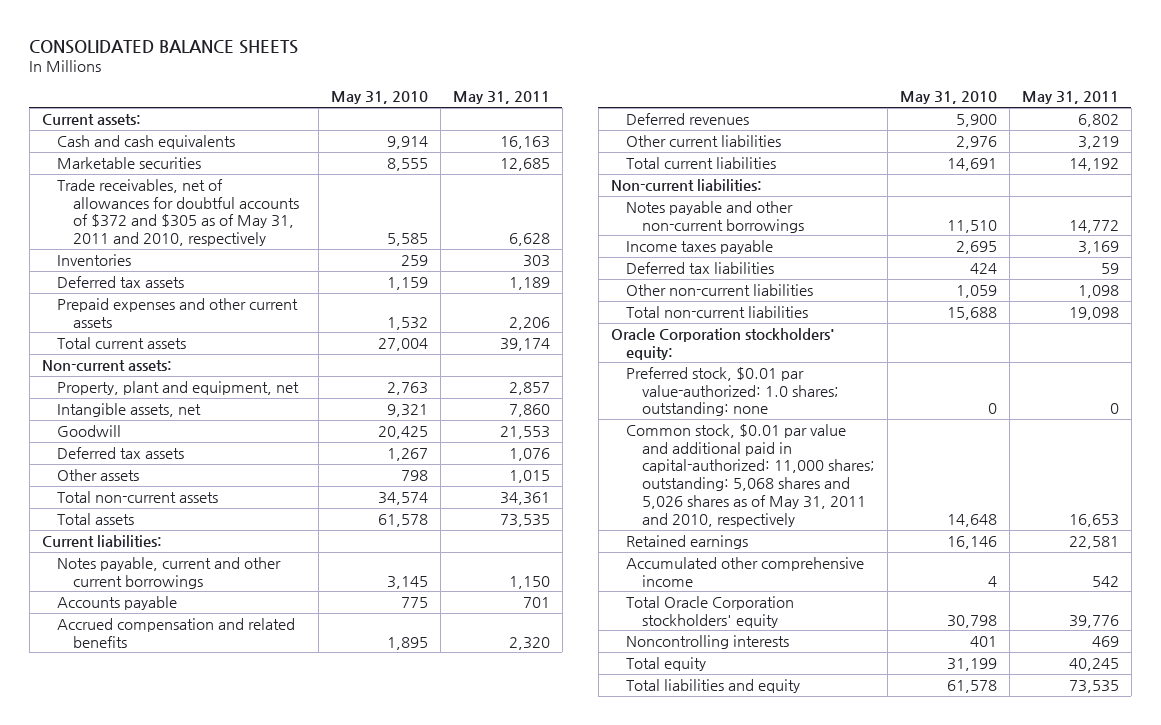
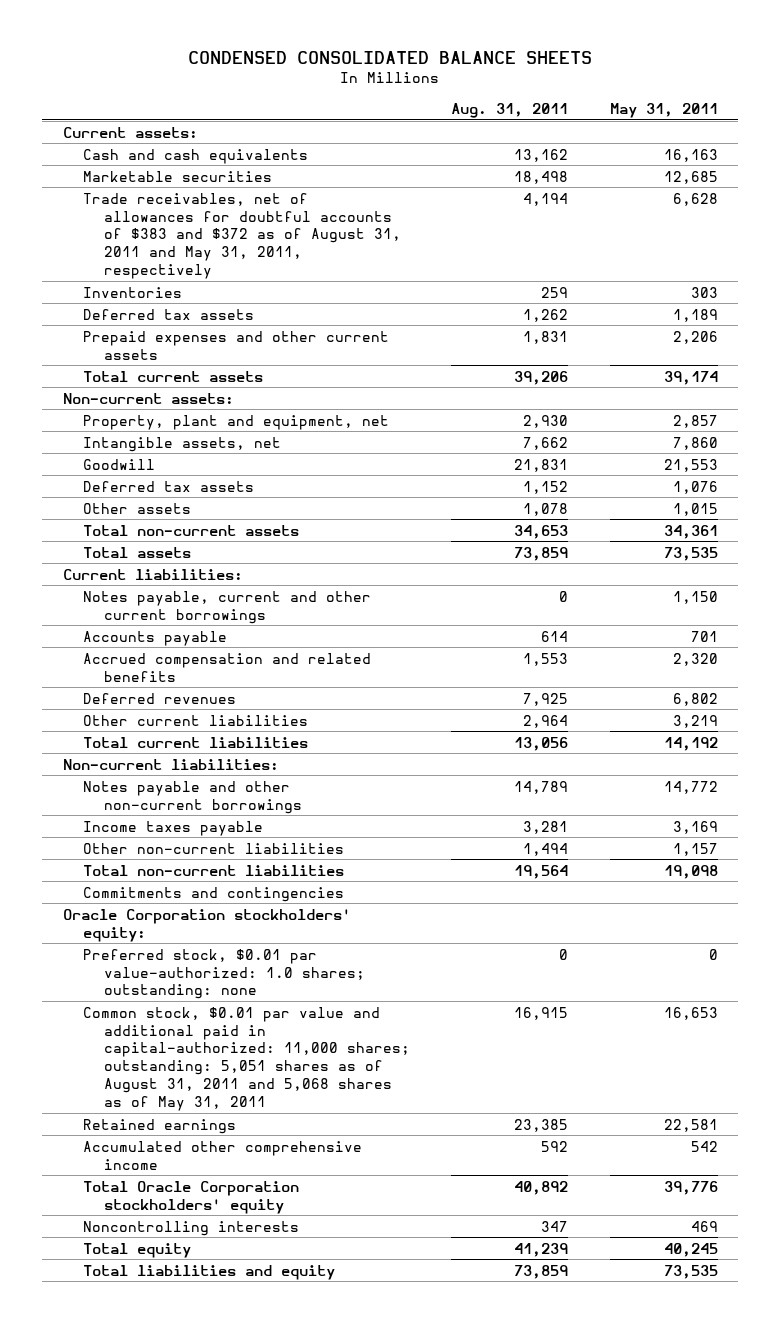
[29,39,299,54] CONSOLIDATED BALANCE SHEETS -> [188,50,593,64] CONDENSED CONSOLIDATED BALANCE SHEETS
[330,91,428,105] May 31, 2010 -> none
none -> [451,103,569,119] Aug. 31, 2011
[57,178,300,247] Trade receivables, net of allowances for doubtful accounts of $372 and $305 as of May 31, 2011 and 2010, respectively -> [83,192,401,280] Trade receivables, net of allowances for doubtful accounts of $383 and $372 as of August 31, 2011 and May 31, 2011, respectively
[626,261,775,274] Deferred tax liabilities -> none
[1077,284,1119,298] 1,098 -> [672,842,718,856] 1,157
none -> [83,886,345,902] Commitments and contingencies
[626,423,875,527] Common stock, $0.01 par value and additional paid in capital-authorized: 11,000 shares; outstanding: 5,068 shares and 5,026 shares as of May 31, 2011 and 2010, respectively -> [83,1006,410,1112] Common stock, $0.01 par value and additional paid in capital-authorized: 11,000 shares; outstanding: 5,051 shares as of August 31, 2011 and 5,068 shares as of May 31, 2011

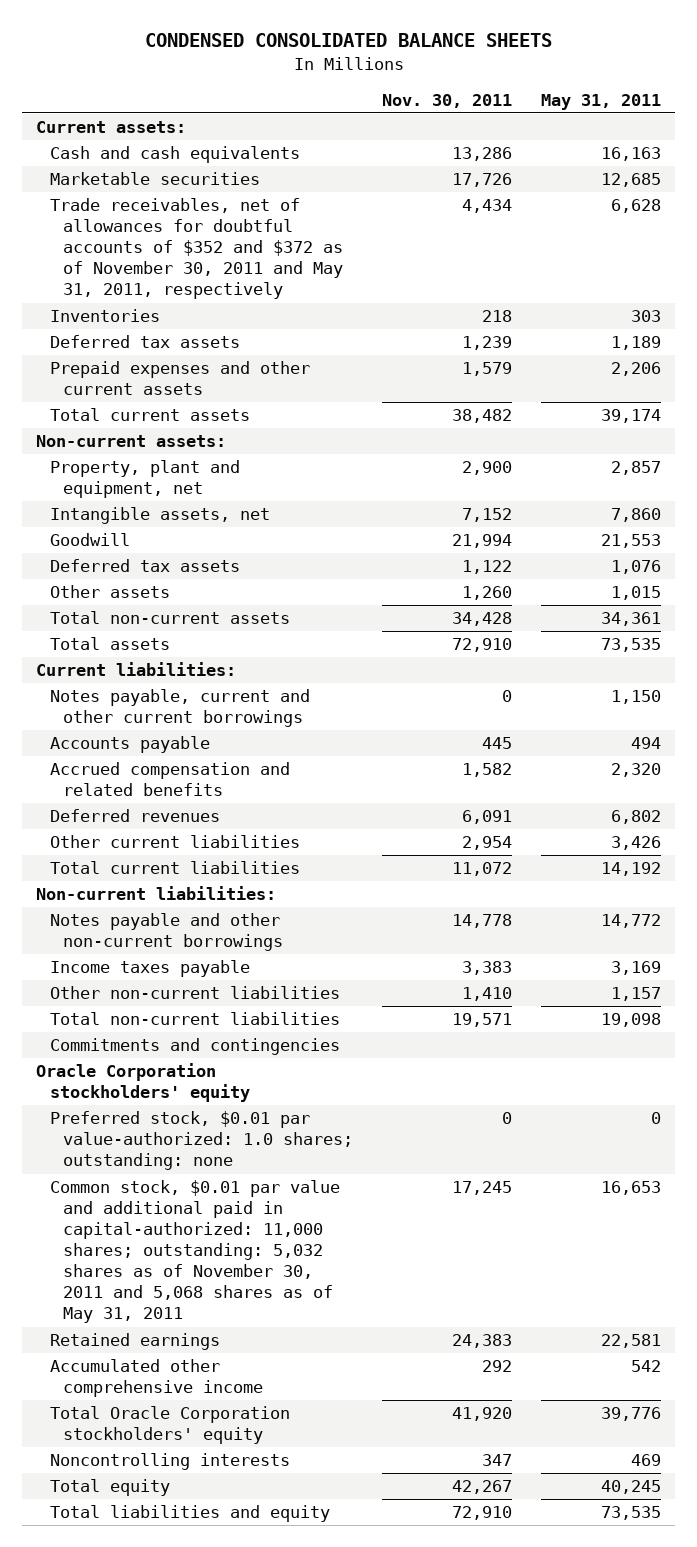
[451,103,569,119] Aug. 31, 2011 -> none
none -> [382,93,513,108] Nov. 30, 2011
[83,192,401,280] Trade receivables, net of allowances for doubtful accounts of $383 and $372 as of August 31, 2011 and May 31, 2011, respectively -> [49,198,344,300] Trade receivables, net of allowances for doubtful accounts of $352 and $372 as of November 30, 2011 and May 31, 2011, respectively
[690,630,718,642] 701 -> [630,737,661,750] 494
[672,714,718,728] 3,219 -> [610,836,661,851] 3,426
[62,908,351,942] Oracle Corporation stockholders' equity: -> [36,1063,250,1103] Oracle Corporation stockholders' equity
[83,1006,410,1112] Common stock, $0.01 par value and additional paid in capital-authorized: 11,000 shares; outstanding: 5,051 shares as of August 31, 2011 and 5,068 shares as of May 31, 2011 -> [49,1180,340,1324] Common stock, $0.01 par value and additional paid in capital-authorized: 11,000 shares; outstanding: 5,032 shares as of November 30, 2011 and 5,068 shares as of May 31, 2011

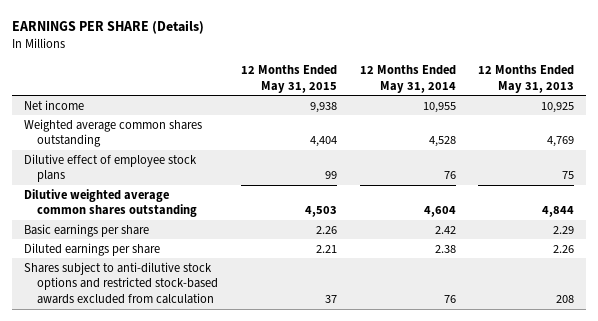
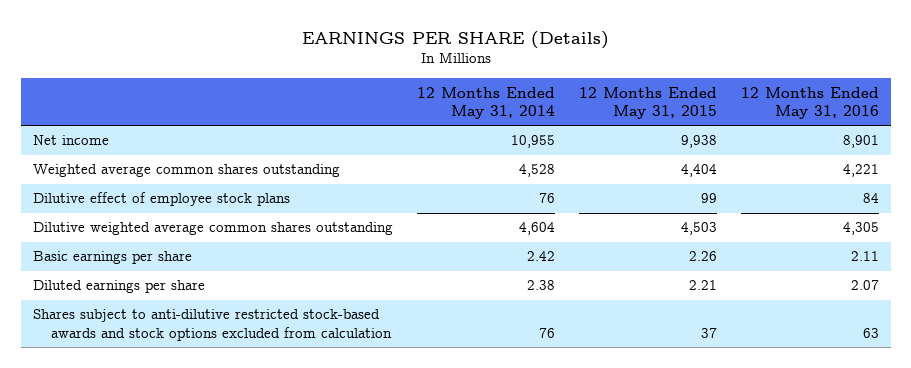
[478,65,575,93] 12 Months Ended May 31, 2013 -> none
none -> [740,86,879,120] 12 Months Ended May 31, 2016
[23,261,219,304] Shares subject to anti-dilutive stock options and restricted stock-based awards excluded from calculation -> [32,309,392,341] Shares subject to anti-dilutive restricted stock-based awards and stock options excluded from calculation

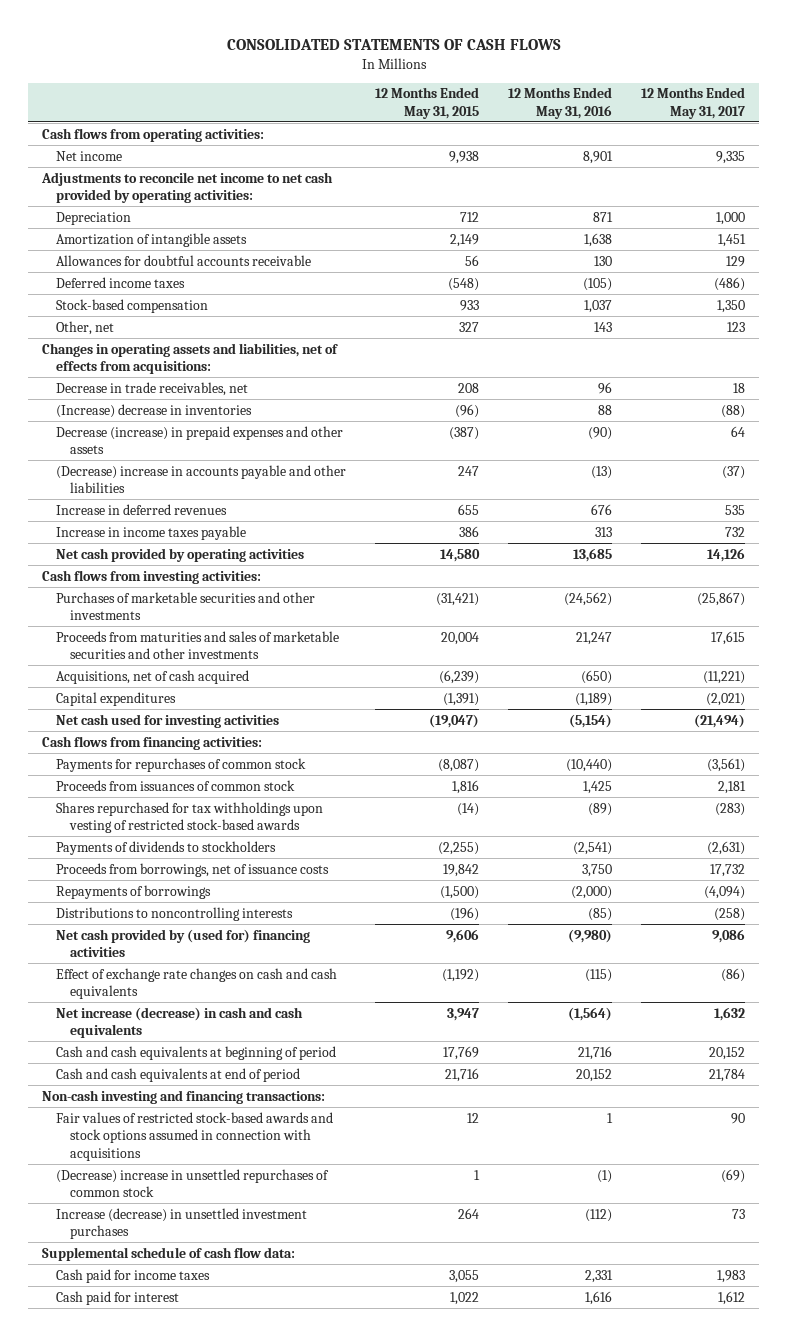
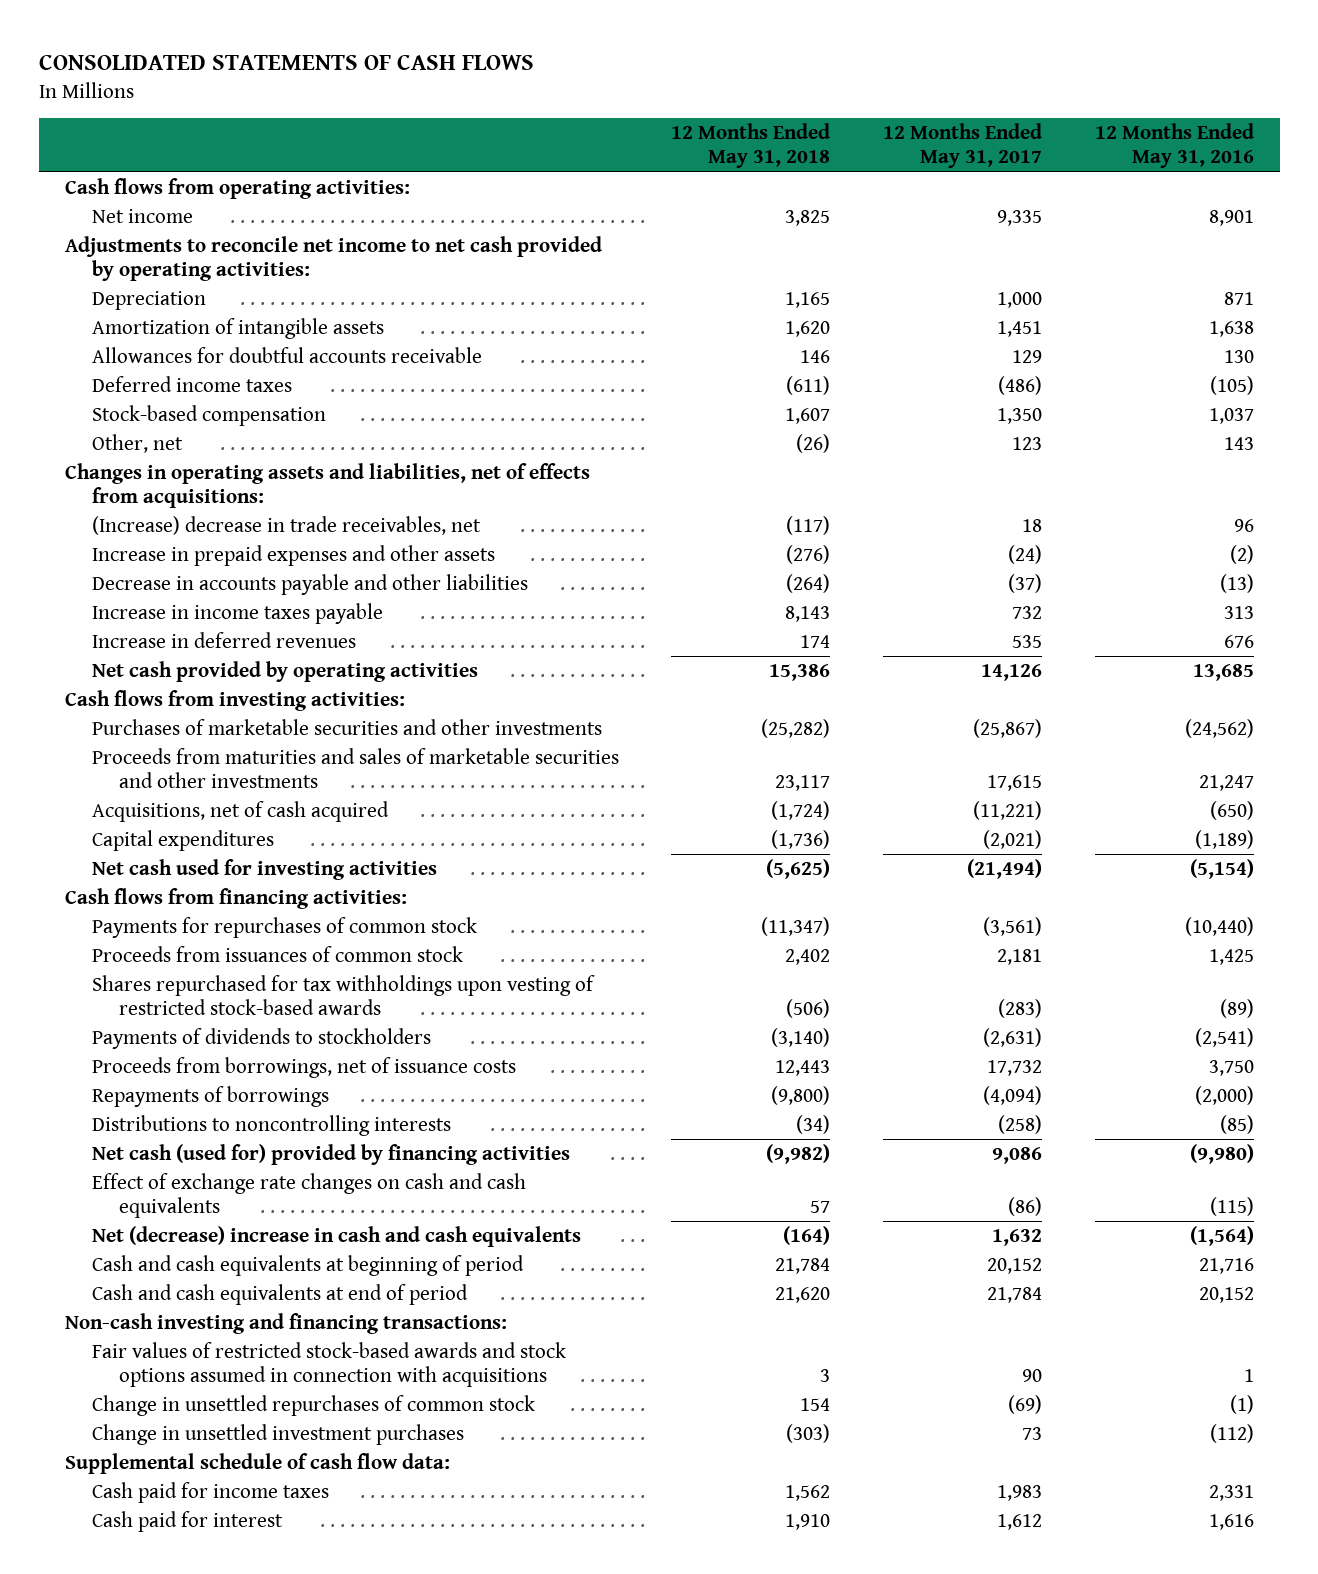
[374,87,479,119] 12 Months Ended May 31, 2015 -> none
none -> [671,123,831,169] 12 Months Ended May 31, 2018
[56,403,253,418] (Increase) decrease in inventories -> none
[56,381,249,396] Decrease in trade receivables, net -> [91,516,481,536] (Increase) decrease in trade receivables, net
[56,425,344,455] Decrease (increase) in prepaid expenses and other assets -> [91,545,495,567] Increase in prepaid expenses and other assets
[587,426,612,440] (90) -> [1229,545,1254,565] (2)
[730,425,745,437] 64 -> [1008,545,1043,565] (24)
[56,464,347,494] (Decrease) increase in accounts payable and other liabilities -> [91,574,528,596] Decrease in accounts payable and other liabilities
[56,503,228,515] Increase in deferred revenues -> [91,632,356,649] Increase in deferred revenues
[56,928,311,958] Net cash provided by (used for) financing activities -> [91,1144,570,1166] Net cash (used for) provided by financing activities
[56,1006,304,1039] Net increase (decrease) in cash and cash equivalents -> [91,1226,581,1248] Net (decrease) increase in cash and cash equivalents
[56,1168,330,1198] (Decrease) increase in unsettled repurchases of common stock -> [91,1395,535,1417] Change in unsettled repurchases of common stock
[56,1207,308,1240] Increase (decrease) in unsettled investment purchases -> [91,1424,464,1446] Change in unsettled investment purchases

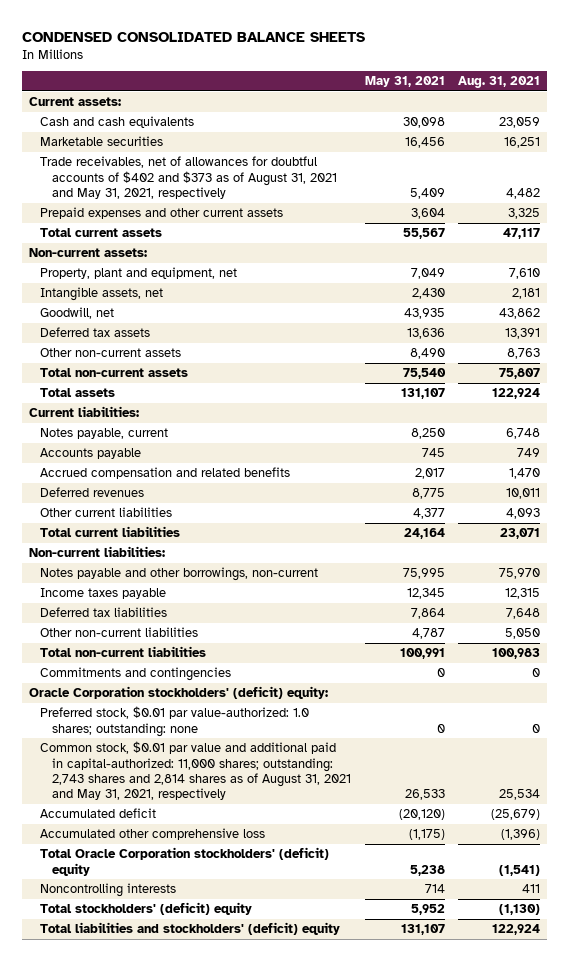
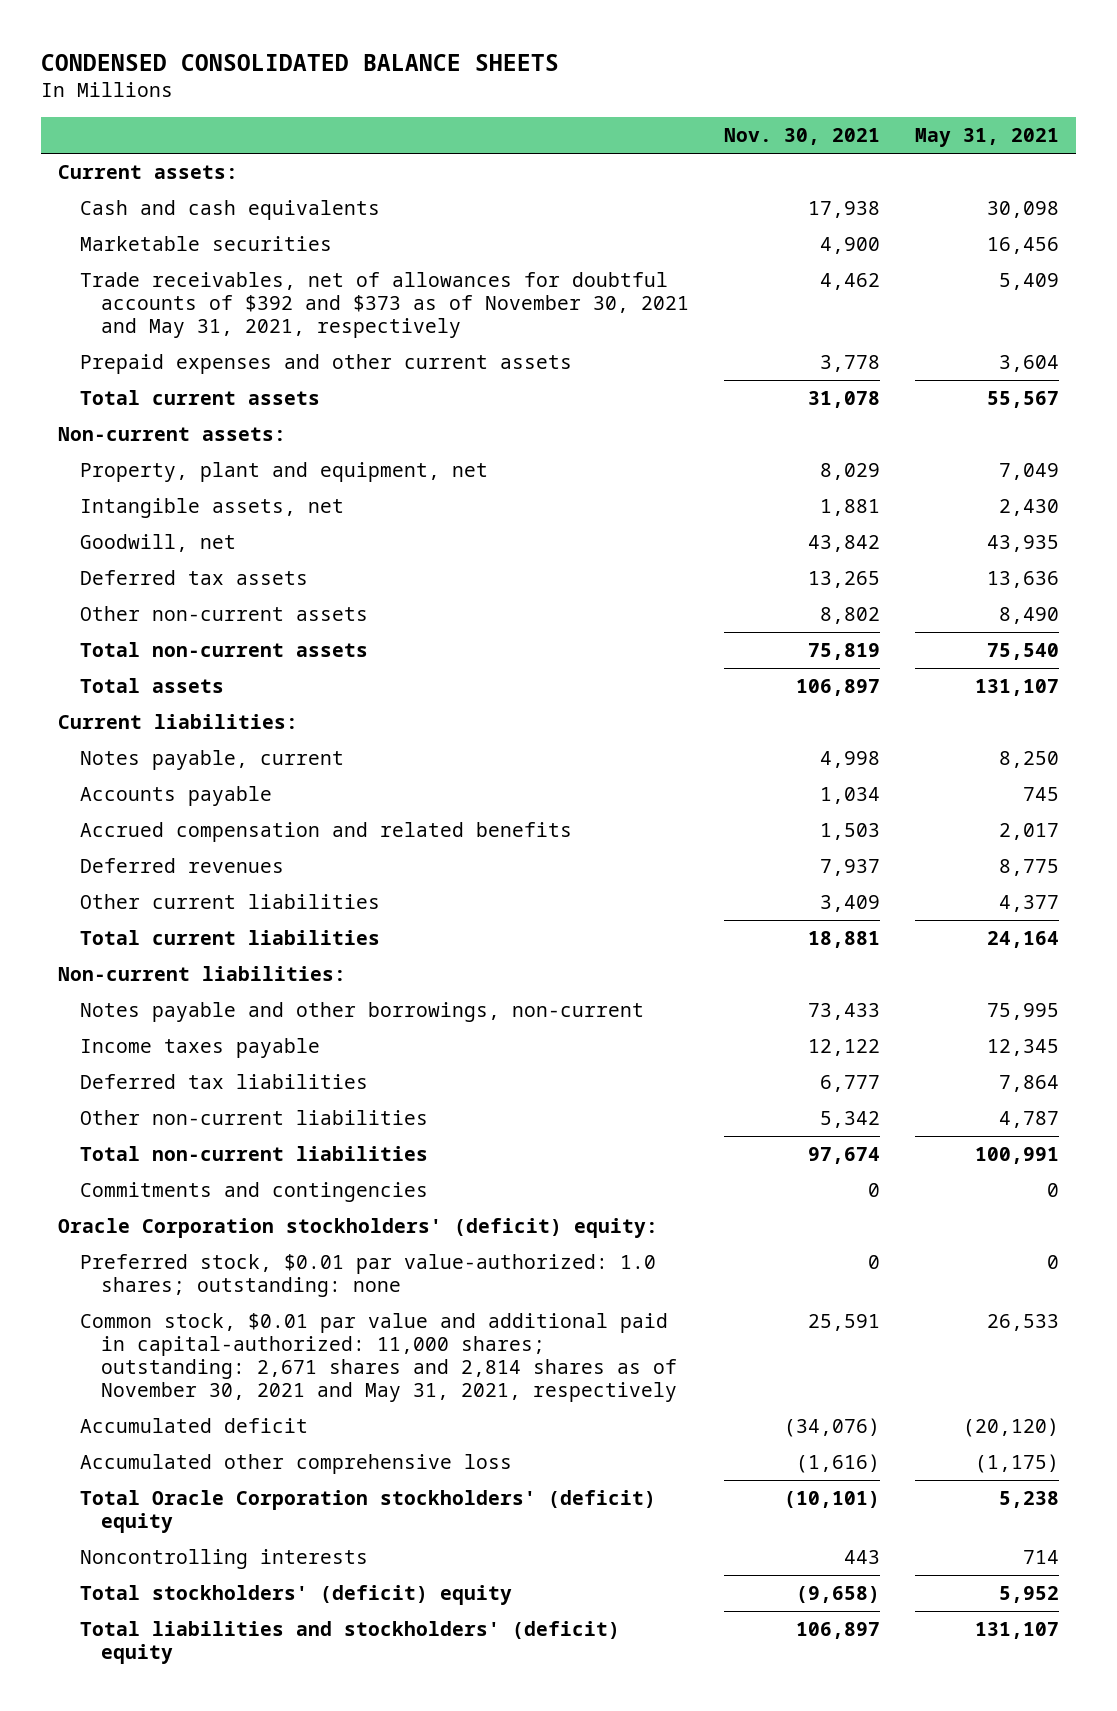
[458,76,541,89] Aug. 31, 2021 -> none
none -> [723,127,880,145] Nov. 30, 2021
[40,156,337,200] Trade receivables, net of allowances for doubtful accounts of $402 and $373 as of August 31, 2021 and May 31, 2021, respectively -> [79,272,690,339] Trade receivables, net of allowances for doubtful accounts of $392 and $373 as of November 30, 2021 and May 31, 2021, respectively
[40,741,351,801] Common stock, $0.01 par value and additional paid in capital-authorized: 11,000 shares; outstanding: 2,743 shares and 2,814 shares as of August 31, 2021 and May 31, 2021, respectively -> [79,1313,678,1403] Common stock, $0.01 par value and additional paid in capital-authorized: 11,000 shares; outstanding: 2,671 shares and 2,814 shares as of November 30, 2021 and May 31, 2021, respectively

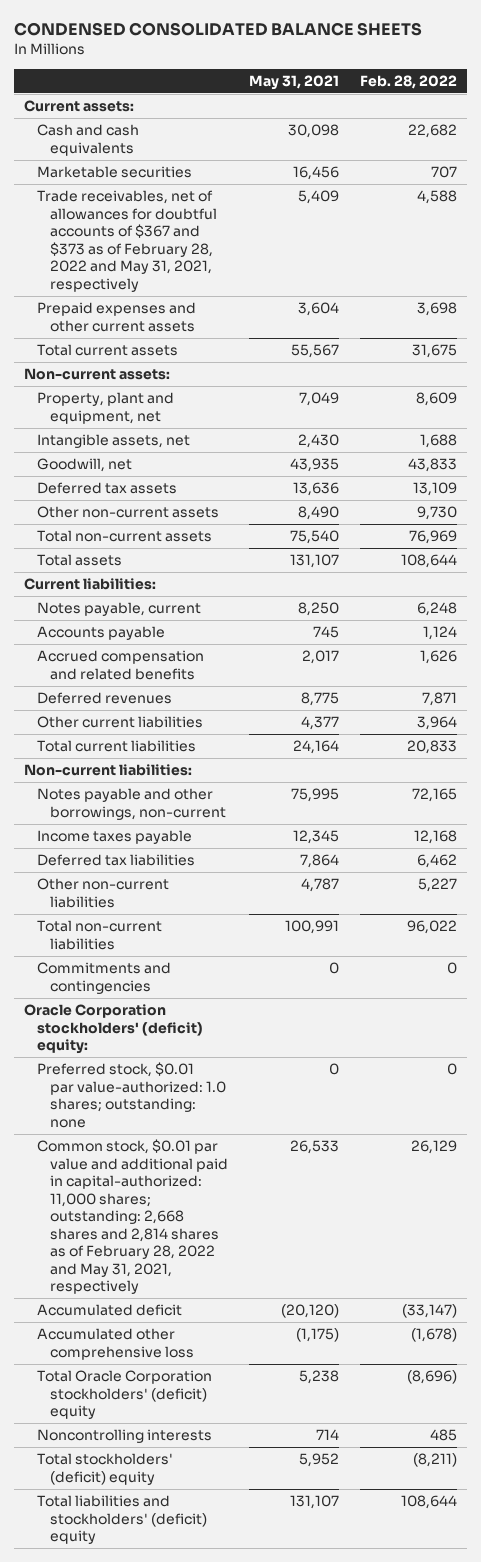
[723,127,880,145] Nov. 30, 2021 -> none
none -> [359,74,457,89] Feb. 28, 2022
[79,272,690,339] Trade receivables, net of allowances for doubtful accounts of $392 and $373 as of November 30, 2021 and May 31, 2021, respectively -> [36,190,217,292] Trade receivables, net of allowances for doubtful accounts of $367 and $373 as of February 28, 2022 and May 31, 2021, respectively
[79,1313,678,1403] Common stock, $0.01 par value and additional paid in capital-authorized: 11,000 shares; outstanding: 2,671 shares and 2,814 shares as of November 30, 2021 and May 31, 2021, respectively -> [36,1139,228,1295] Common stock, $0.01 par value and additional paid in capital-authorized: 11,000 shares; outstanding: 2,668 shares and 2,814 shares as of February 28, 2022 and May 31, 2021, respectively

